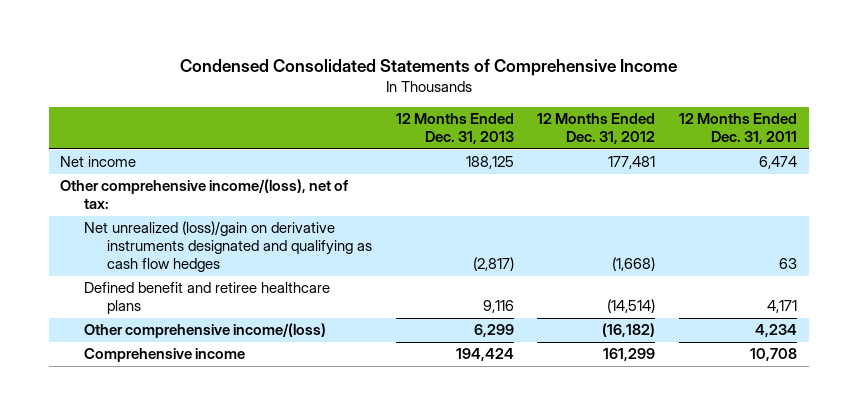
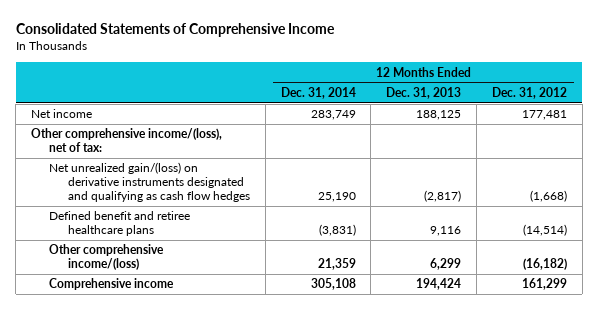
[179,58,677,76] Condensed Consolidated Statements of Comprehensive Income -> [15,23,335,38] Consolidated Statements of Comprehensive Income
[679,113,798,145] 12 Months Ended Dec. 31, 2011 -> none
none -> [280,86,356,99] Dec. 31, 2014
[83,221,373,273] Net unrealized (loss)/gain on derivative instruments designated and qualifying as cash flow hedges -> [49,162,251,203] Net unrealized gain/(loss) on derivative instruments designated and qualifying as cash flow hedges

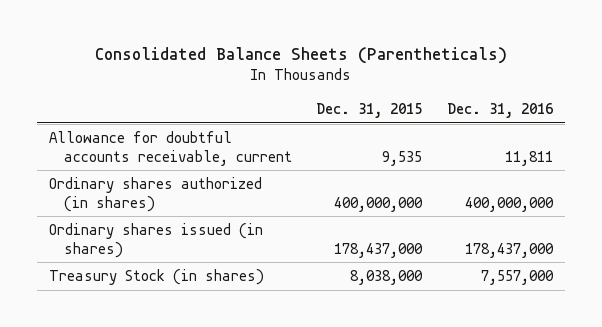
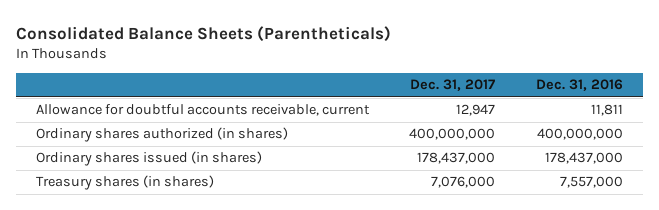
[316,103,423,119] Dec. 31, 2015 -> none
none -> [410,79,496,92] Dec. 31, 2017
[49,268,265,285] Treasury Stock (in shares) -> [36,175,215,191] Treasury shares (in shares)

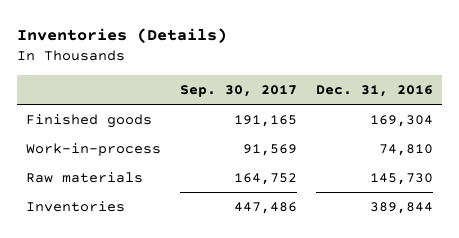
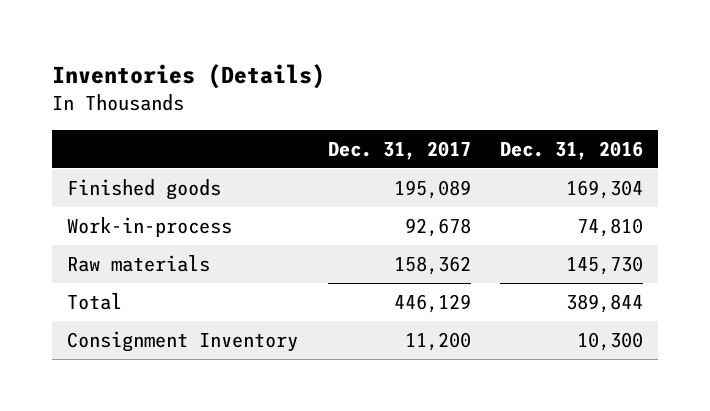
[180,84,298,97] Sep. 30, 2017 -> none
none -> [327,140,471,160] Dec. 31, 2017
[26,200,126,212] Inventories -> [67,292,123,310] Total
none -> [67,330,299,352] Consignment Inventory

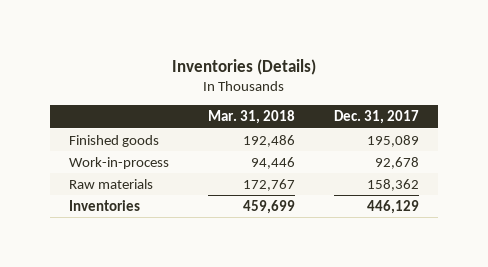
[500,140,644,160] Dec. 31, 2016 -> none
none -> [208,110,296,125] Mar. 31, 2018
[67,330,299,352] Consignment Inventory -> none
[67,292,123,310] Total -> [69,199,141,211] Inventories

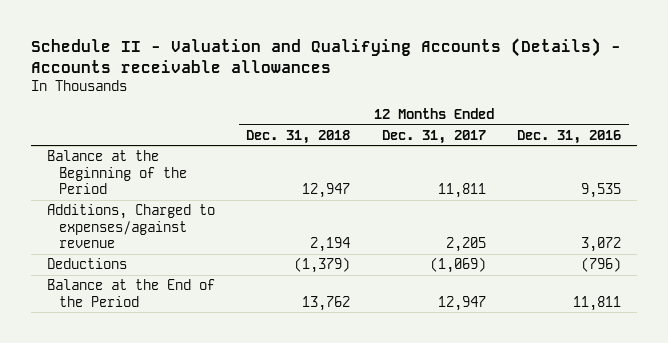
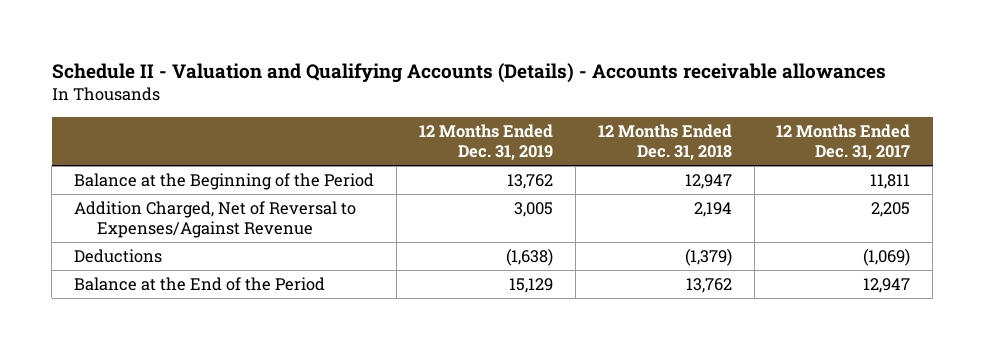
[517,129,622,144] Dec. 31, 2016 -> none
none -> [419,124,554,160] 12 Months Ended Dec. 31, 2019
[47,203,216,249] Additions, Charged to expenses/against revenue -> [74,201,357,238] Addition Charged, Net of Reversal to Expenses/Against Revenue

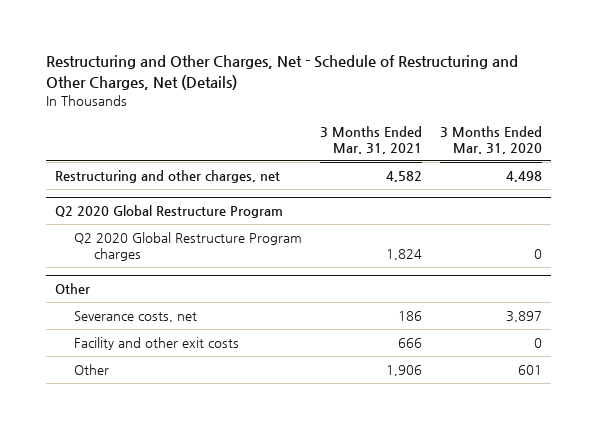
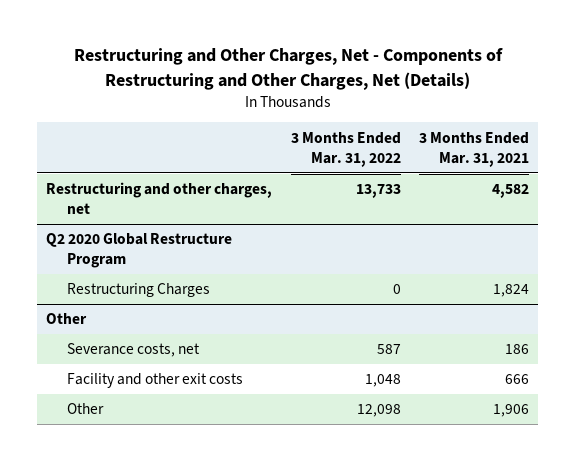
[45,55,518,90] Restructuring and Other Charges, Net - Schedule of Restructuring and Other Charges, Net (Details) -> [73,48,503,90] Restructuring and Other Charges, Net - Components of Restructuring and Other Charges, Net (Details)
[440,125,543,155] 3 Months Ended Mar. 31, 2020 -> none
none -> [290,131,401,167] 3 Months Ended Mar. 31, 2022
[74,231,303,262] Q2 2020 Global Restructure Program charges -> [67,283,211,298] Restructuring Charges

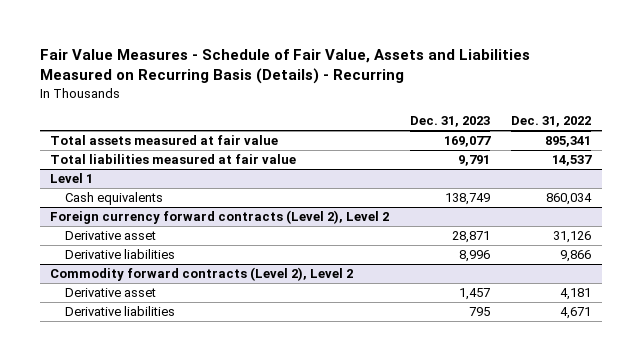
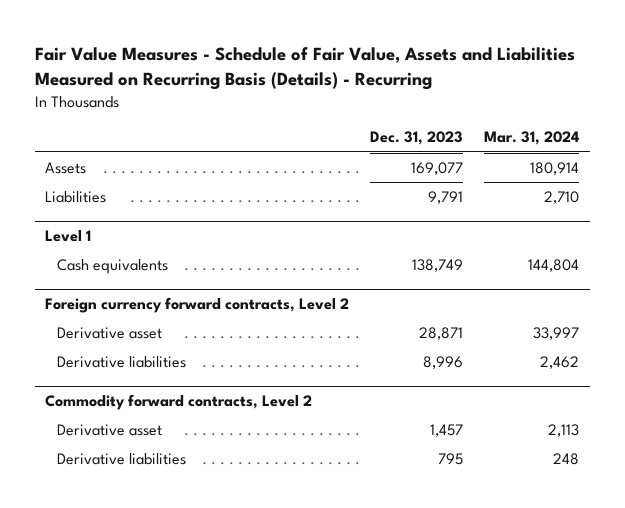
[511,116,592,128] Dec. 31, 2022 -> none
none -> [484,131,580,146] Mar. 31, 2024
[50,135,279,146] Total assets measured at fair value -> [45,161,87,174] Assets
[50,154,297,165] Total liabilities measured at fair value -> [45,190,107,203] Liabilities
[50,210,390,225] Foreign currency forward contracts (Level 2), Level 2 -> [45,297,350,314] Foreign currency forward contracts, Level 2
[50,267,354,282] Commodity forward contracts (Level 2), Level 2 -> [45,394,313,411] Commodity forward contracts, Level 2

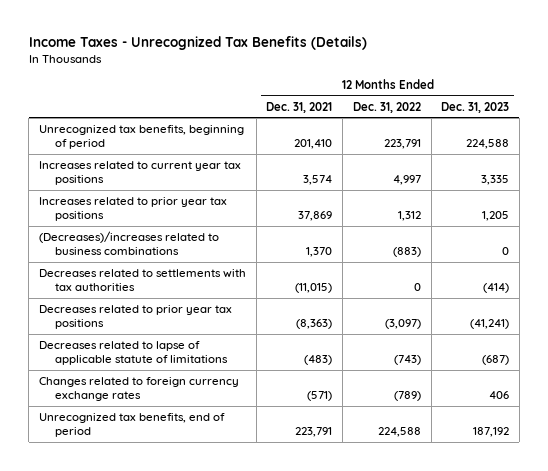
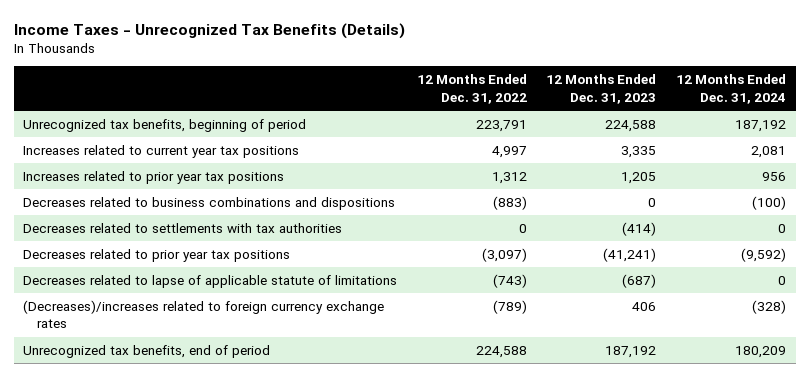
[266,101,333,113] Dec. 31, 2021 -> none
none -> [675,74,786,104] 12 Months Ended Dec. 31, 2024
[39,230,220,256] (Decreases)/increases related to business combinations -> [23,197,396,211] Decreases related to business combinations and dispositions
[39,376,240,402] Changes related to foreign currency exchange rates -> [23,300,385,329] (Decreases)/increases related to foreign currency exchange rates

